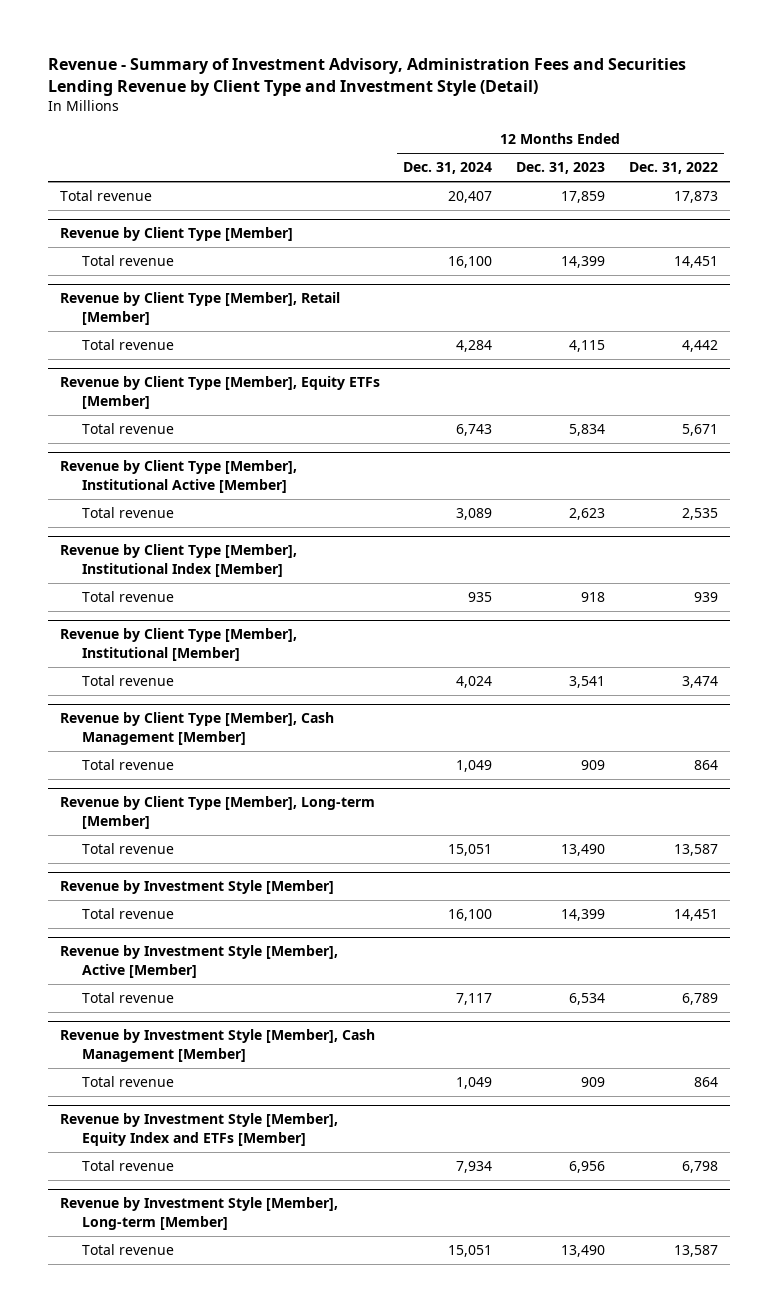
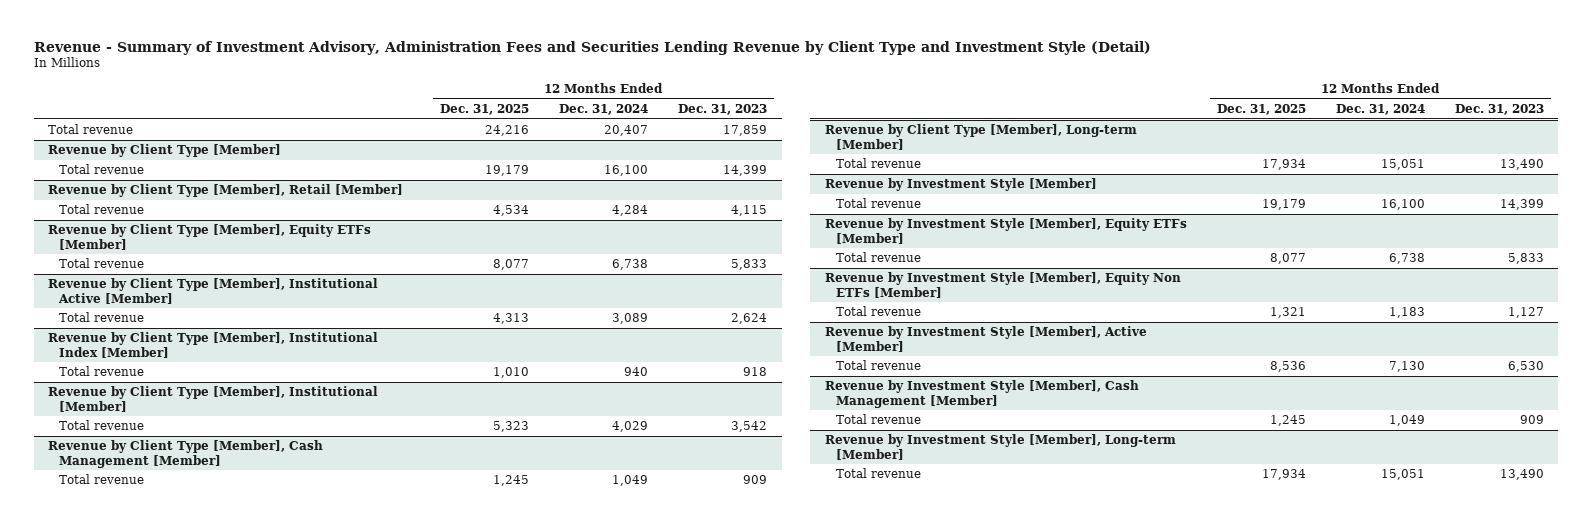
[628,162,718,175] Dec. 31, 2022 -> none
none -> [440,103,530,115] Dec. 31, 2025
[456,424,493,437] 6,743 -> [611,259,648,271] 6,738
[568,424,605,437] 5,834 -> [730,259,767,271] 5,833
[568,508,605,521] 2,623 -> [730,313,767,325] 2,624
[468,592,493,603] 935 -> [623,367,648,377] 940
[456,676,493,689] 4,024 -> [611,421,648,433] 4,029
[568,676,605,689] 3,541 -> [730,421,767,433] 3,542
none -> [825,218,1188,244] Revenue by Investment Style [Member], Equity ETFs [Member]
none -> [835,252,921,263] Total revenue
none -> [825,272,1182,298] Revenue by Investment Style [Member], Equity Non ETFs [Member]
none -> [835,306,921,317] Total revenue
[456,993,493,1006] 7,117 -> [1388,361,1425,373] 7,130
[568,993,605,1006] 6,534 -> [1507,361,1544,373] 6,530
[59,1113,338,1146] Revenue by Investment Style [Member], Equity Index and ETFs [Member] -> none
[82,1160,175,1172] Total revenue -> none

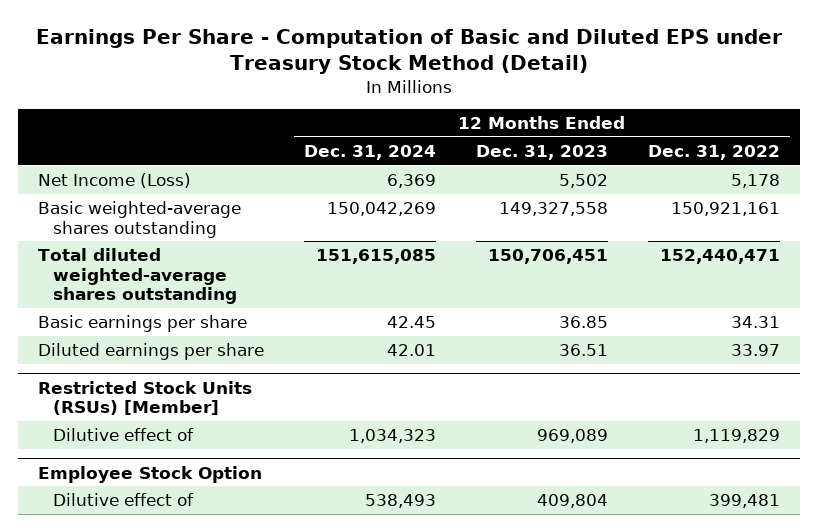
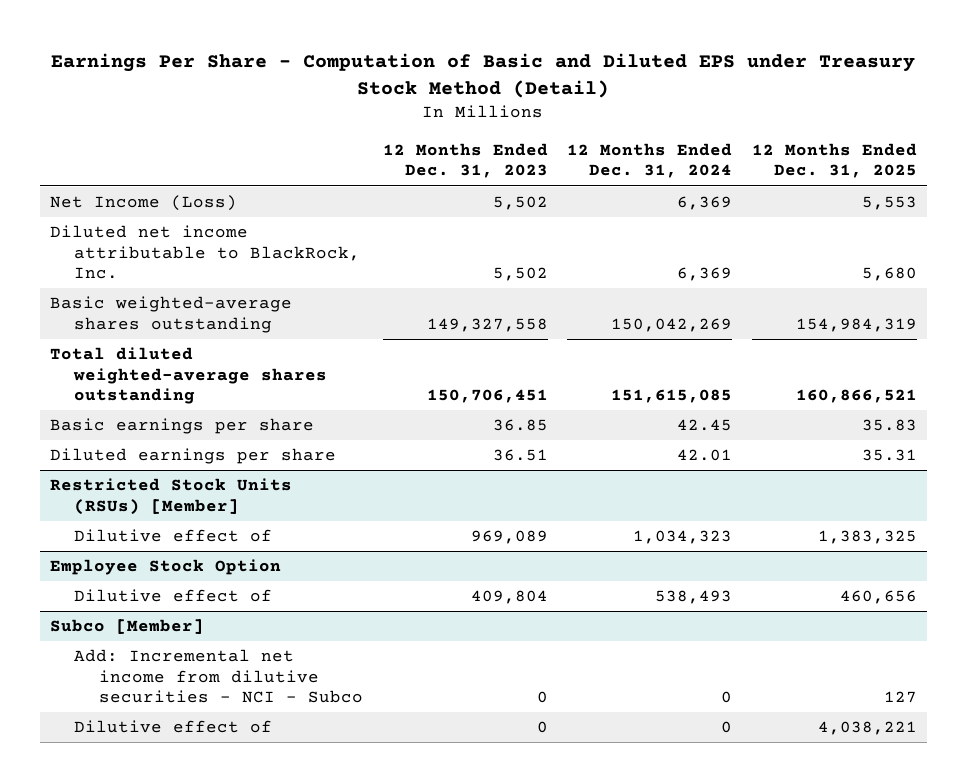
[648,144,781,160] Dec. 31, 2022 -> none
none -> [752,143,918,179] 12 Months Ended Dec. 31, 2025
none -> [49,225,361,279] Diluted net income attributable to BlackRock, Inc.
none -> [49,619,204,635] Subco [Member]
none -> [74,649,363,703] Add: Incremental net income from dilutive securities - NCI - Subco
none -> [74,720,273,734] Dilutive effect of

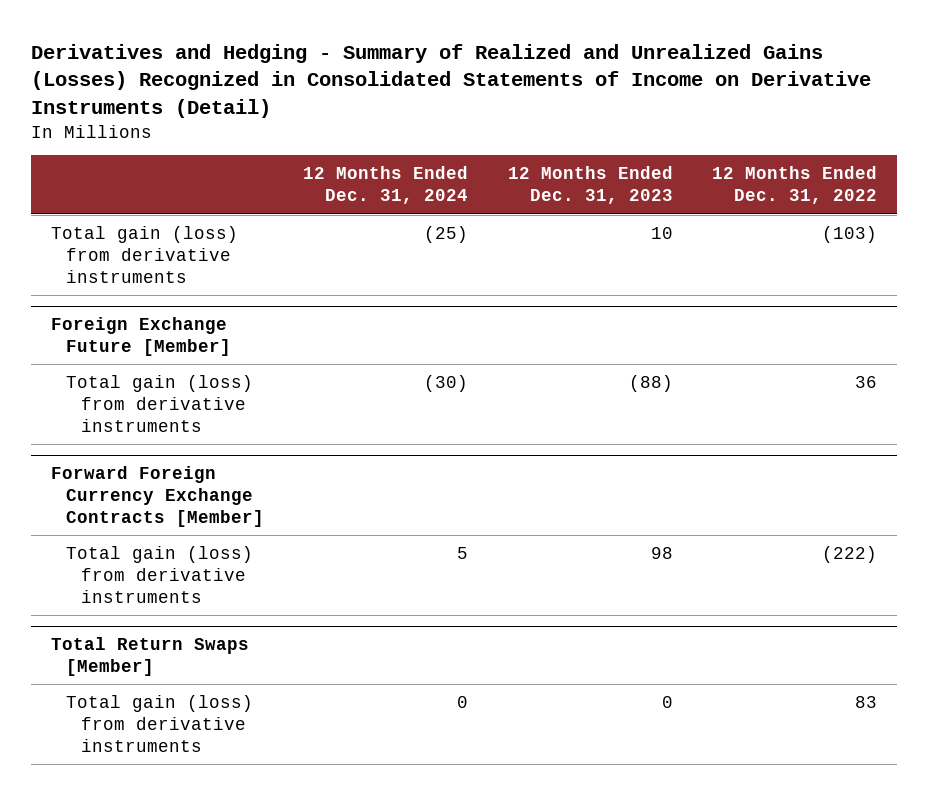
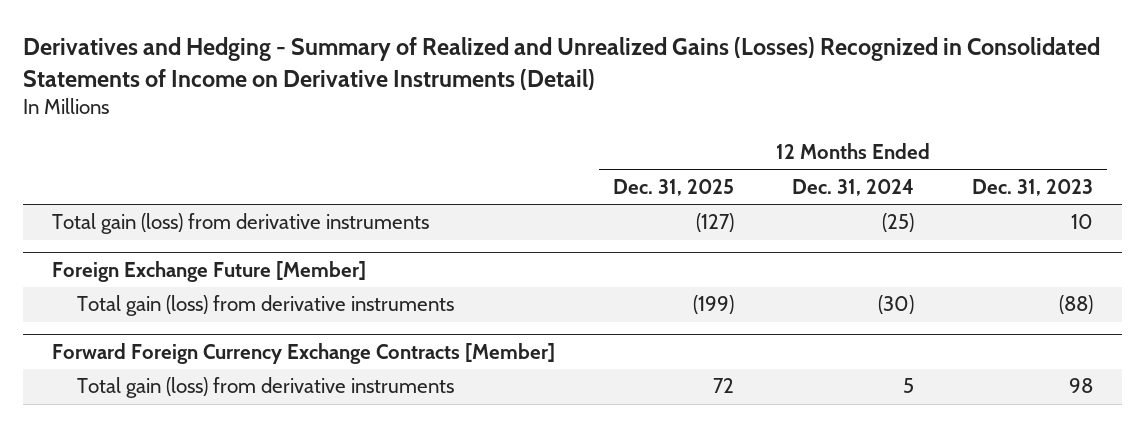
[712,166,878,205] 12 Months Ended Dec. 31, 2022 -> none
none -> [613,179,735,197] Dec. 31, 2025
[51,636,250,677] Total Return Swaps [Member] -> none
[65,694,253,753] Total gain (loss) from derivative instruments -> none

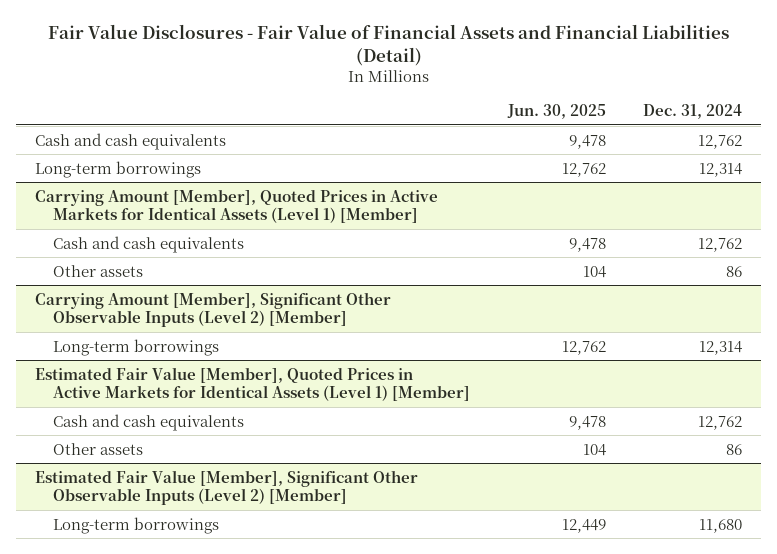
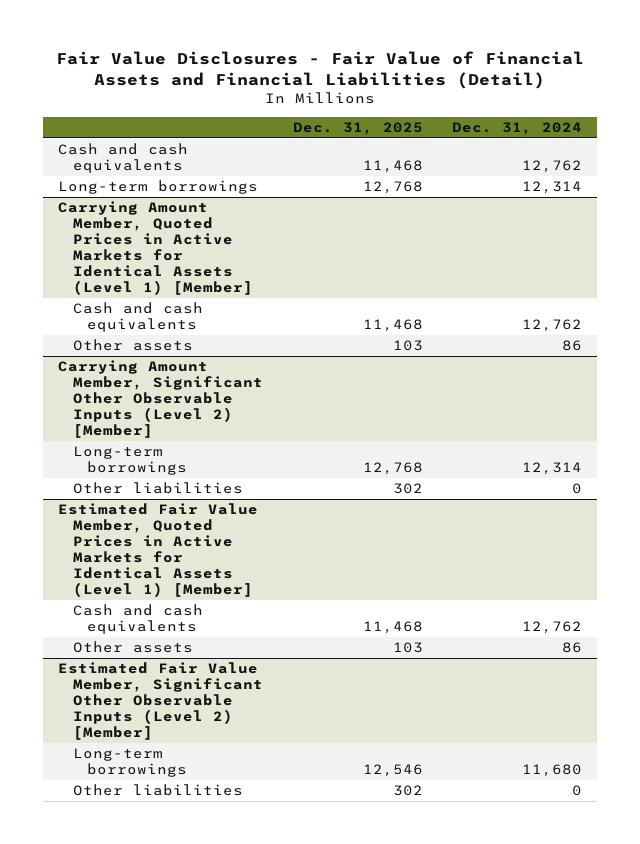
[506,104,606,120] Jun. 30, 2025 -> none
none -> [292,121,423,135] Dec. 31, 2025
[34,189,438,224] Carrying Amount [Member], Quoted Prices in Active Markets for Identical Assets (Level 1) [Member] -> [58,201,253,295] Carrying Amount Member, Quoted Prices in Active Markets for Identical Assets (Level 1) [Member]
[34,291,391,328] Carrying Amount [Member], Significant Other Observable Inputs (Level 2) [Member] -> [58,360,263,438] Carrying Amount Member, Significant Other Observable Inputs (Level 2) [Member]
none -> [72,482,243,495] Other liabilities
[34,366,471,402] Estimated Fair Value [Member], Quoted Prices in Active Markets for Identical Assets (Level 1) [Member] -> [58,503,259,597] Estimated Fair Value Member, Quoted Prices in Active Markets for Identical Assets (Level 1) [Member]
[34,469,418,506] Estimated Fair Value [Member], Significant Other Observable Inputs (Level 2) [Member] -> [58,662,263,740] Estimated Fair Value Member, Significant Other Observable Inputs (Level 2) [Member]
none -> [72,784,243,797] Other liabilities

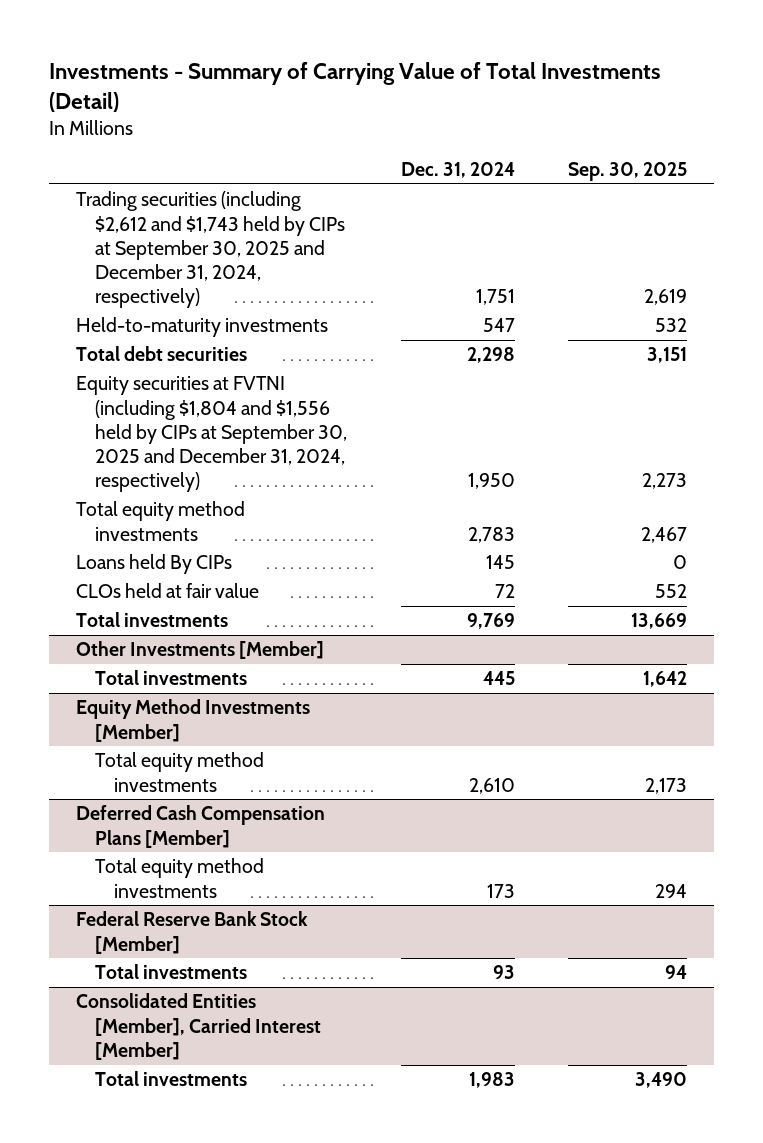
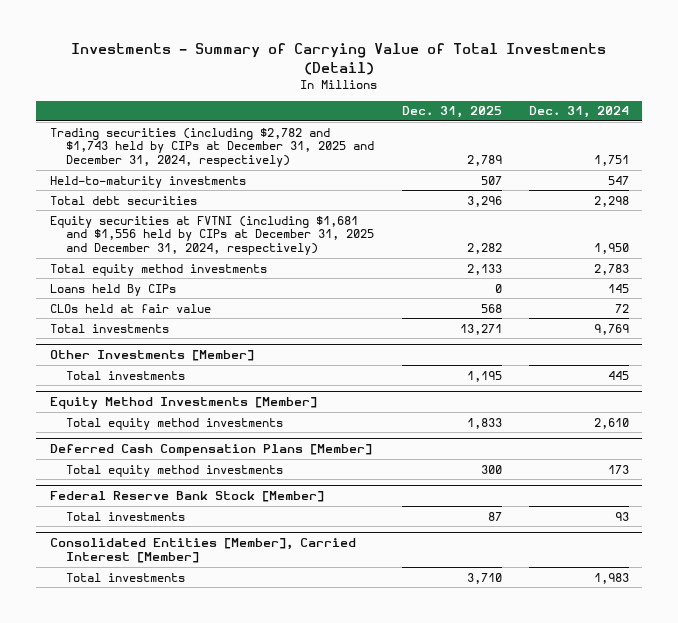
[568,161,688,181] Sep. 30, 2025 -> none
none -> [401,106,502,119] Dec. 31, 2025
[75,191,345,308] Trading securities (including $2,612 and $1,743 held by CIPs at September 30, 2025 and December 31, 2024, respectively) -> [49,127,375,168] Trading securities (including $2,782 and $1,743 held by CIPs at December 31, 2025 and December 31, 2024, respectively)
[75,376,347,492] Equity securities at FVTNI (including $1,804 and $1,556 held by CIPs at September 30, 2025 and December 31, 2024, respectively) -> [49,215,375,256] Equity securities at FVTNI (including $1,681 and $1,556 held by CIPs at December 31, 2025 and December 31, 2024, respectively)

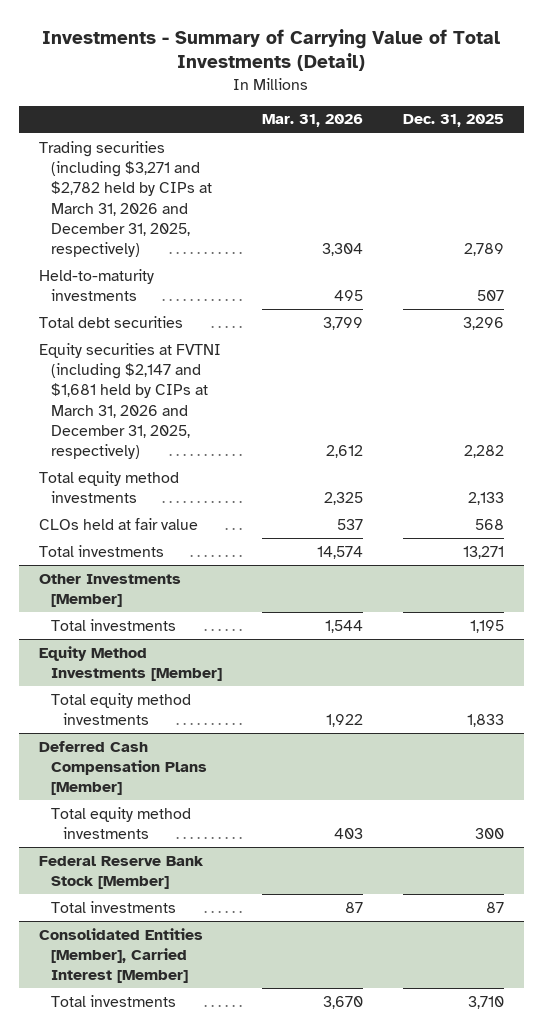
[528,106,629,119] Dec. 31, 2024 -> none
none -> [261,114,363,128] Mar. 31, 2026
[49,127,375,168] Trading securities (including $2,782 and $1,743 held by CIPs at December 31, 2025 and December 31, 2024, respectively) -> [38,140,213,258] Trading securities (including $3,271 and $2,782 held by CIPs at March 31, 2026 and December 31, 2025, respectively)
[49,215,375,256] Equity securities at FVTNI (including $1,681 and $1,556 held by CIPs at December 31, 2025 and December 31, 2024, respectively) -> [38,342,221,460] Equity securities at FVTNI (including $2,147 and $1,681 held by CIPs at March 31, 2026 and December 31, 2025, respectively)
[49,283,176,296] Loans held By CIPs -> none

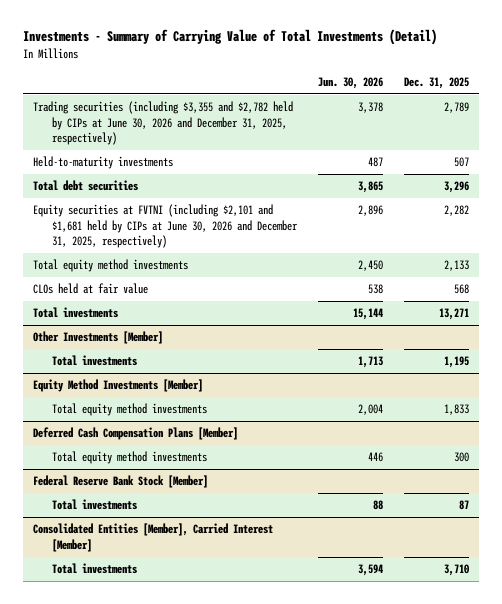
[261,114,363,128] Mar. 31, 2026 -> none
none -> [317,76,383,89] Jun. 30, 2026
[38,140,213,258] Trading securities (including $3,271 and $2,782 held by CIPs at March 31, 2026 and December 31, 2025, respectively) -> [33,101,294,146] Trading securities (including $3,355 and $2,782 held by CIPs at June 30, 2026 and December 31, 2025, respectively)
[38,342,221,460] Equity securities at FVTNI (including $2,147 and $1,681 held by CIPs at March 31, 2026 and December 31, 2025, respectively) -> [33,204,299,249] Equity securities at FVTNI (including $2,101 and $1,681 held by CIPs at June 30, 2026 and December 31, 2025, respectively)

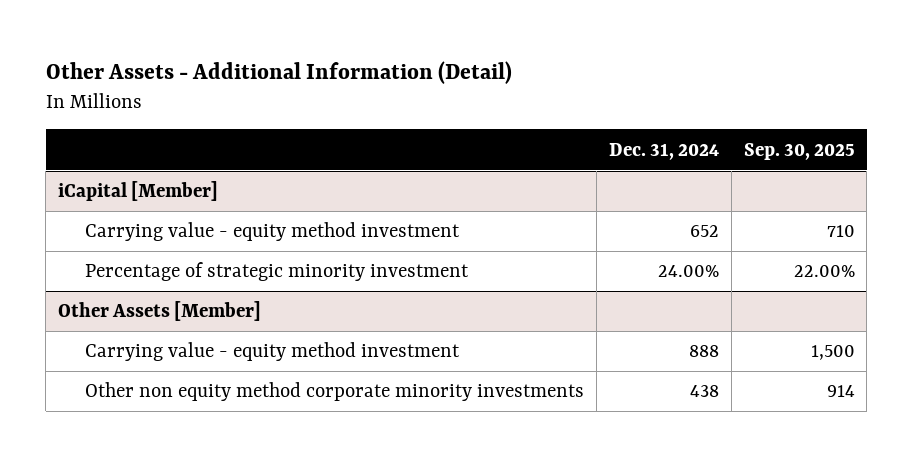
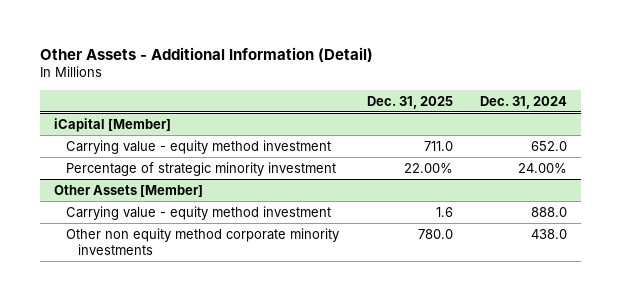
[743,142,855,160] Sep. 30, 2025 -> none
none -> [366,95,453,109] Dec. 31, 2025
[689,225,719,238] 652 -> [531,140,568,151] 652.0
[688,345,719,358] 888 -> [531,206,568,217] 888.0
[689,385,719,398] 438 -> [531,228,568,239] 438.0

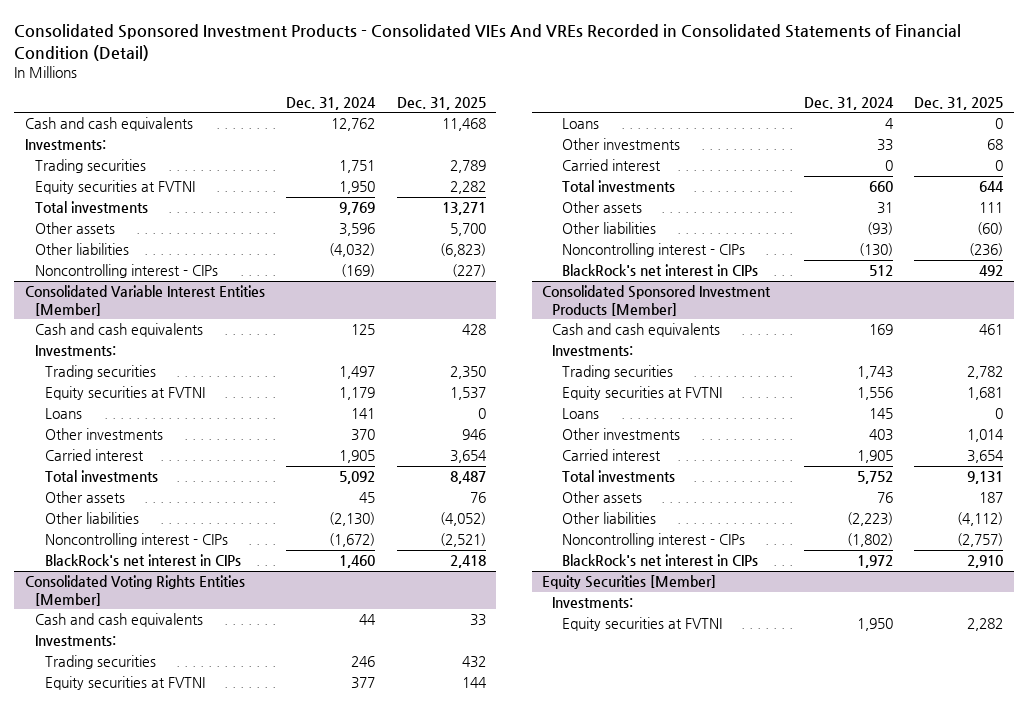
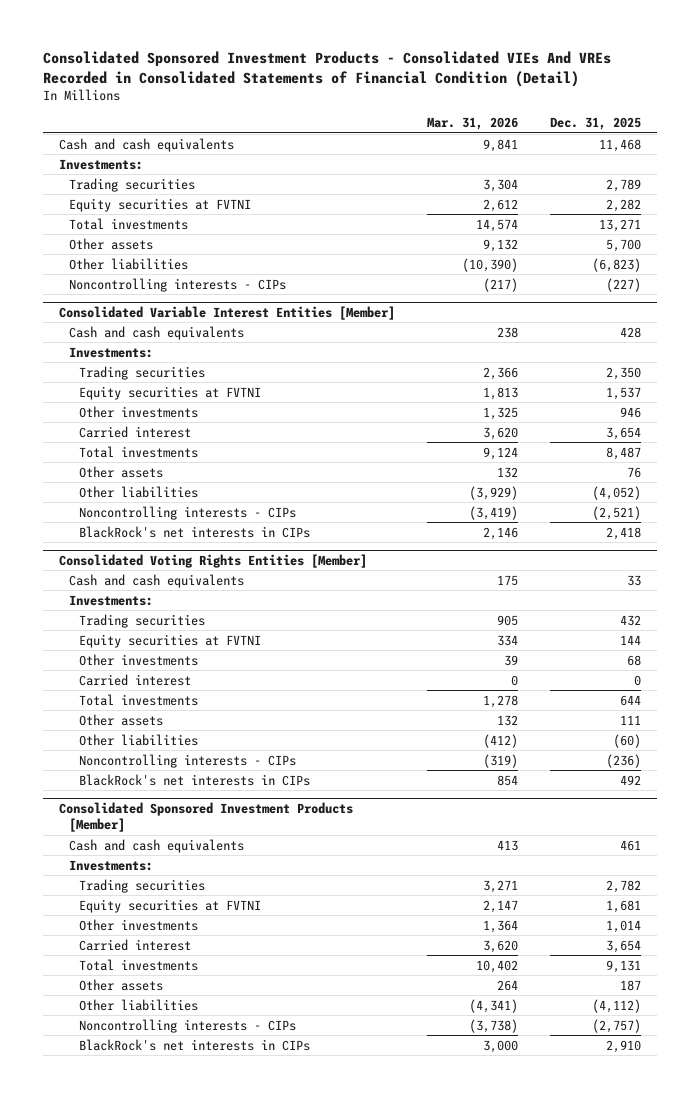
[286,96,377,110] Dec. 31, 2024 -> none
none -> [426,117,518,131] Mar. 31, 2026
[34,264,218,279] Noncontrolling interest - CIPs -> [68,277,286,292] Noncontrolling interests - CIPs
[44,408,82,420] Loans -> none
[44,533,228,548] Noncontrolling interest - CIPs -> [78,505,296,520] Noncontrolling interests - CIPs
[44,554,241,567] BlackRock's net interest in CIPs -> [78,525,310,538] BlackRock's net interests in CIPs
[562,118,600,130] Loans -> none
[562,243,746,258] Noncontrolling interest - CIPs -> [78,753,296,768] Noncontrolling interests - CIPs
[562,264,759,277] BlackRock's net interest in CIPs -> [78,773,310,786] BlackRock's net interests in CIPs
[562,408,600,420] Loans -> none
[542,575,717,590] Equity Securities [Member] -> none
[552,597,634,609] Investments: -> none
[562,617,723,632] Equity securities at FVTNI -> none
[562,533,746,548] Noncontrolling interest - CIPs -> [78,1018,296,1033] Noncontrolling interests - CIPs
[562,554,759,567] BlackRock's net interest in CIPs -> [78,1038,310,1051] BlackRock's net interests in CIPs

